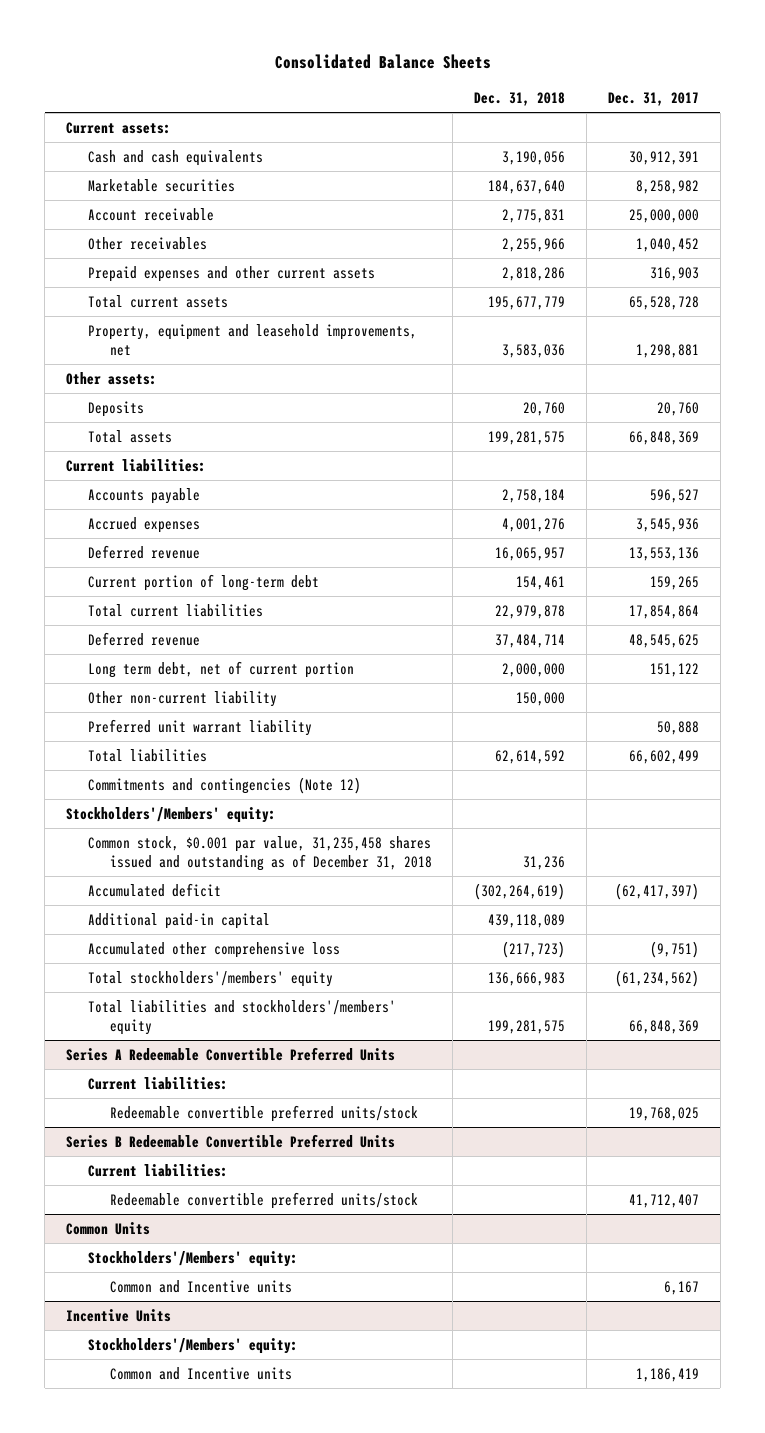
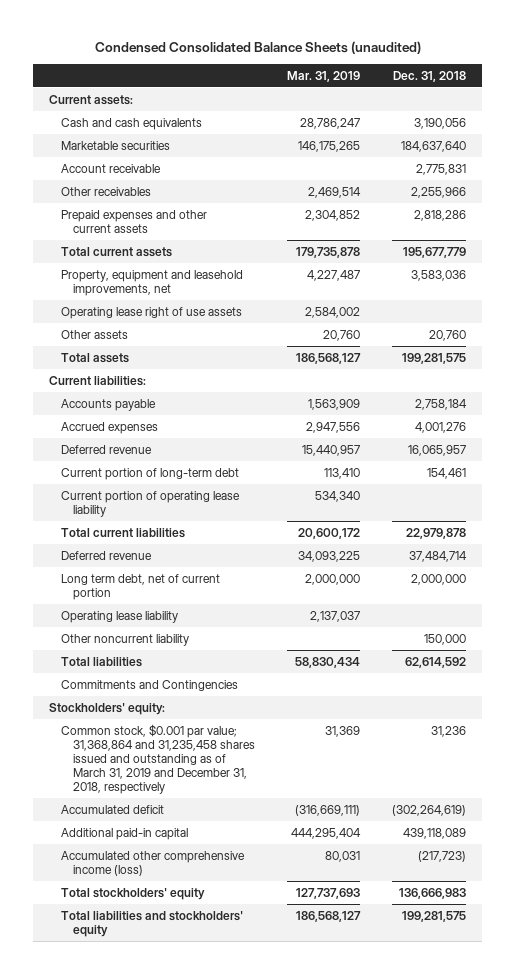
[274,54,491,70] Consolidated Balance Sheets -> [94,40,421,54] Condensed Consolidated Balance Sheets (unaudited)
[607,91,699,106] Dec. 31, 2017 -> none
none -> [287,70,361,82] Mar. 31, 2019
[66,371,158,385] Other assets: -> none
none -> [61,306,243,319] Operating lease right of use assets
[87,400,144,417] Deposits -> [61,329,129,339] Other assets
none -> [61,490,241,517] Current portion of operating lease liability
[87,718,312,736] Preferred unit warrant liability -> none
none -> [61,610,179,623] Operating lease liability
[87,690,277,707] Other non-current liability -> [61,633,190,646] Other noncurrent liability
[87,776,361,794] Commitments and contingencies (Note 12) -> [61,679,239,691] Commitments and Contingencies
[66,806,277,823] Stockholders'/Members' equity: -> [49,702,166,715] Stockholders' equity:
[87,835,432,871] Common stock, $0.001 par value, 31,235,458 shares issued and outstanding as of December 31, 2018 -> [61,723,256,795] Common stock, $0.001 par value; 31,368,864 and 31,235,458 shares issued and outstanding as of March 31, 2019 and December 31, 2018, respectively
[66,1046,396,1061] Series A Redeemable Convertible Preferred Units -> none
[87,1076,228,1090] Current liabilities: -> none
[109,1104,418,1122] Redeemable convertible preferred units/stock -> none
[66,1133,396,1148] Series B Redeemable Convertible Preferred Units -> none
[87,1163,228,1177] Current liabilities: -> none
[109,1191,418,1209] Redeemable convertible preferred units/stock -> none
[66,1221,151,1235] Common Units -> none
[87,1250,298,1267] Stockholders'/Members' equity: -> none
[109,1279,292,1293] Common and Incentive units -> none
[66,1308,172,1322] Incentive Units -> none
[87,1337,298,1354] Stockholders'/Members' equity: -> none
[109,1366,292,1380] Common and Incentive units -> none
[87,941,340,958] Accumulated other comprehensive loss -> [61,850,246,876] Accumulated other comprehensive income (loss)
[87,970,333,987] Total stockholders'/members' equity -> [61,887,206,900] Total stockholders' equity
[87,999,396,1035] Total liabilities and stockholders'/members' equity -> [61,910,244,937] Total liabilities and stockholders' equity

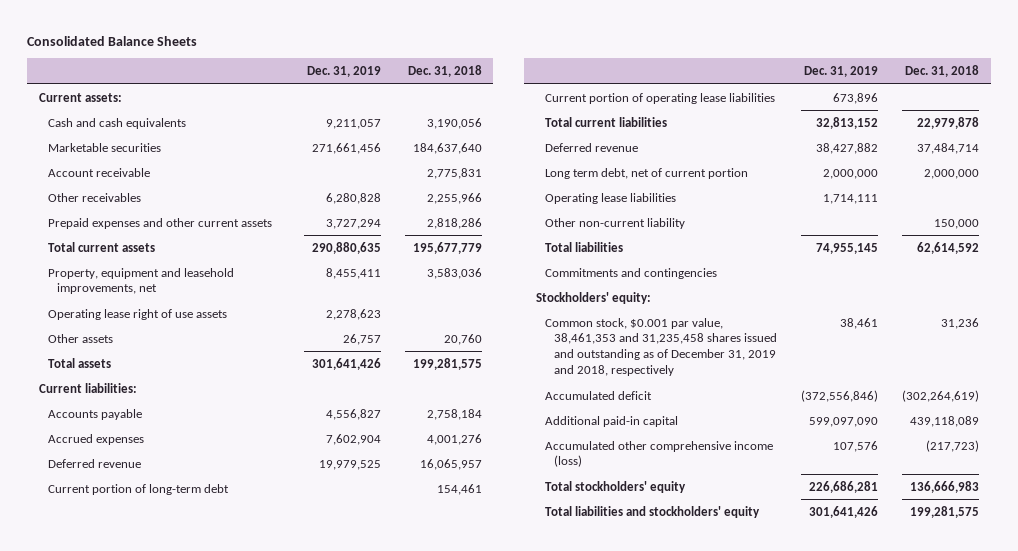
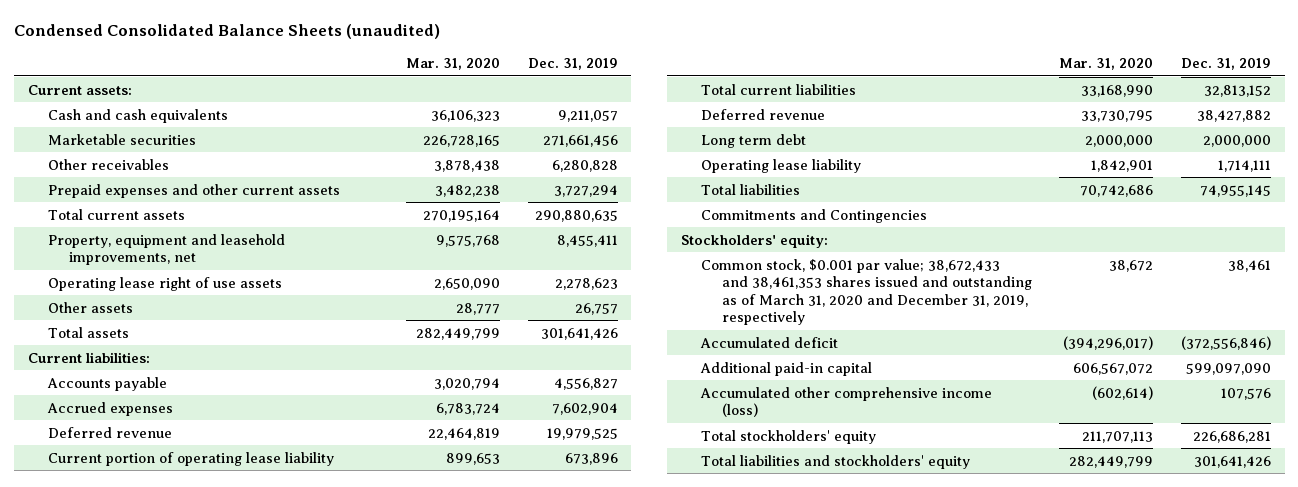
[26,36,197,47] Consolidated Balance Sheets -> [13,24,440,40] Condensed Consolidated Balance Sheets (unaudited)
[407,65,482,78] Dec. 31, 2018 -> none
none -> [406,58,501,71] Mar. 31, 2020
[47,167,150,177] Account receivable -> none
[47,483,229,495] Current portion of long-term debt -> none
[545,92,776,104] Current portion of operating lease liabilities -> [48,451,335,466] Current portion of operating lease liability
[545,217,686,229] Other non-current liability -> none
[545,167,749,179] Long term debt, net of current portion -> [701,133,807,148] Long term debt
[545,192,677,204] Operating lease liabilities -> [701,158,862,173] Operating lease liability
[545,267,718,279] Commitments and contingencies -> [701,208,928,223] Commitments and Contingencies
[545,317,778,377] Common stock, $0.001 par value, 38,461,353 and 31,235,458 shares issued and outstanding as of December 31, 2019 and 2018, respectively -> [701,258,1032,326] Common stock, $0.001 par value; 38,672,433 and 38,461,353 shares issued and outstanding as of March 31, 2020 and December 31, 2019, respectively

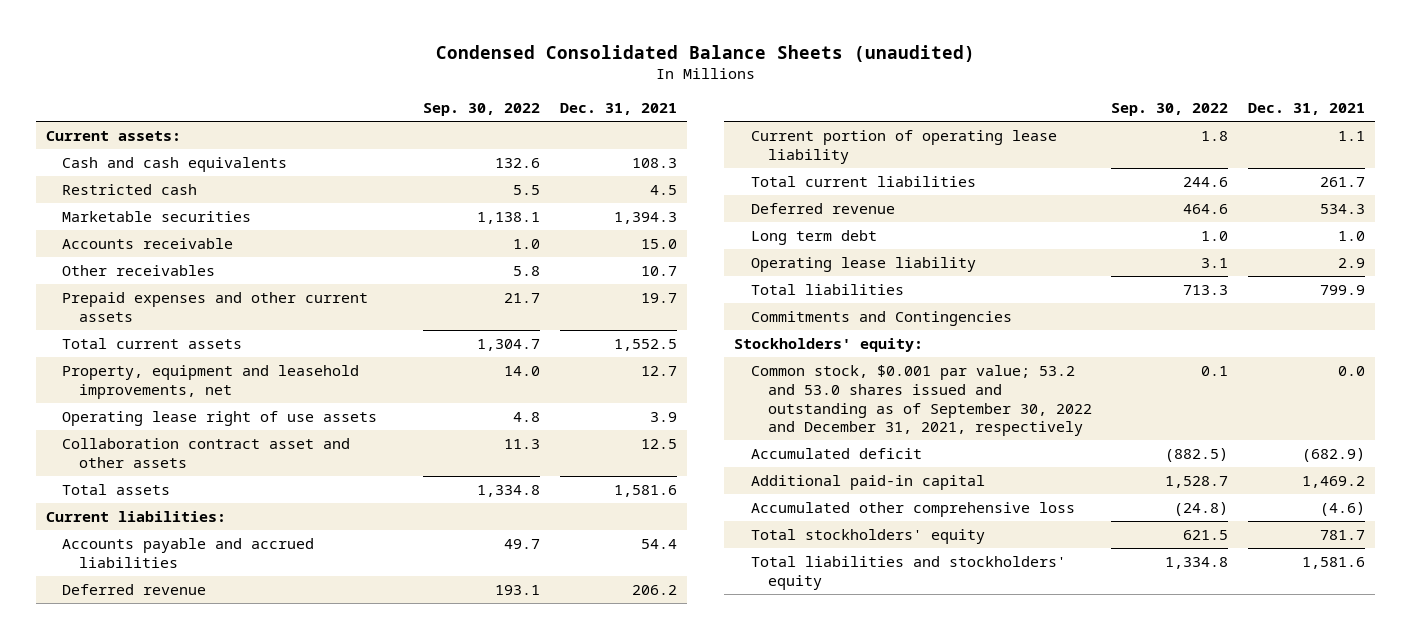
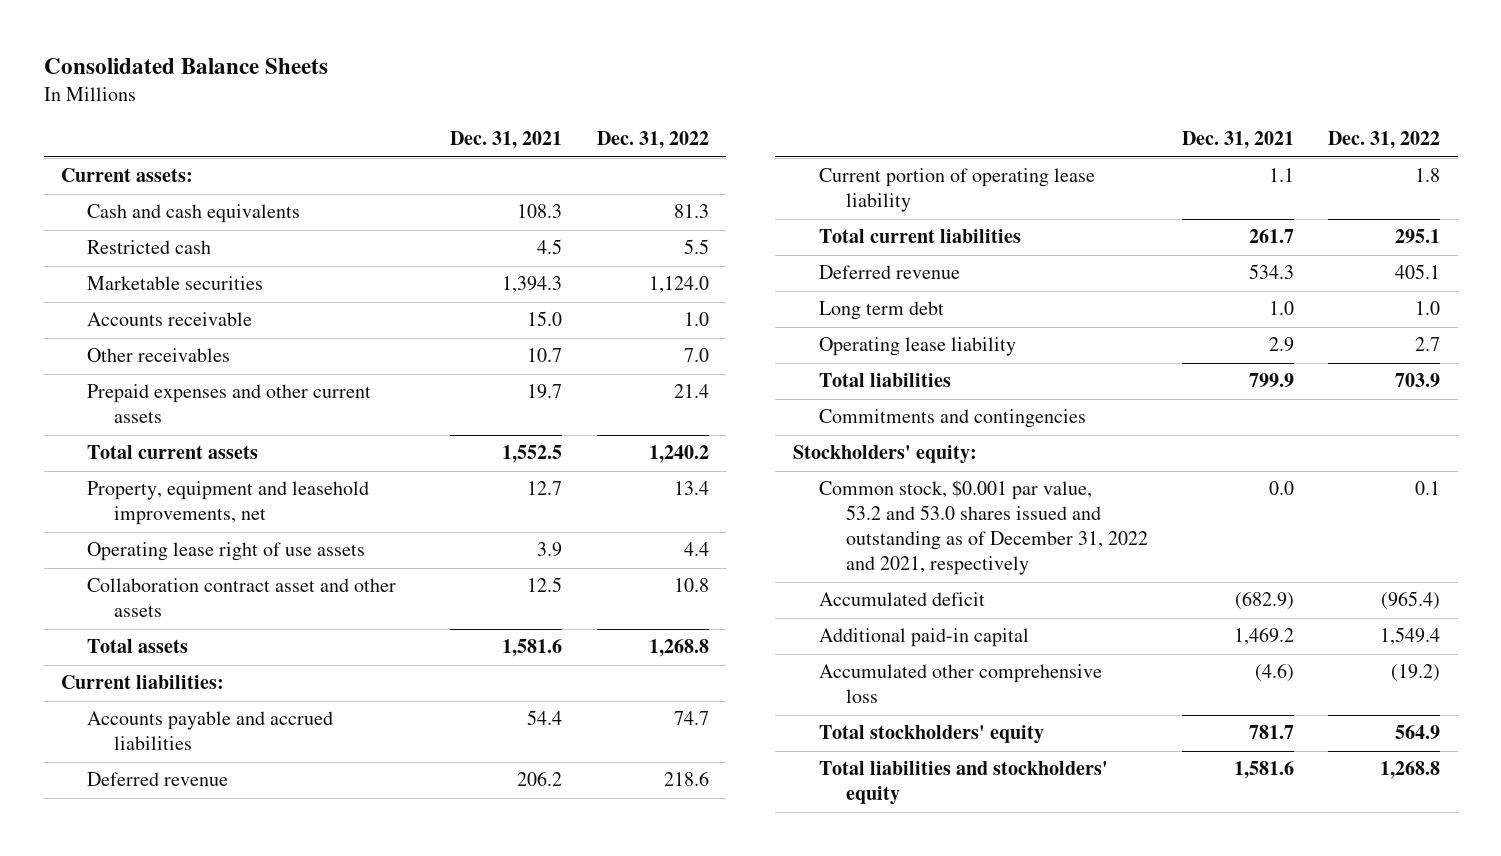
[435,45,975,63] Condensed Consolidated Balance Sheets (unaudited) -> [43,58,328,75] Consolidated Balance Sheets
[423,103,541,117] Sep. 30, 2022 -> none
none -> [596,131,709,150] Dec. 31, 2022
[750,310,1012,326] Commitments and Contingencies -> [819,409,1087,429] Commitments and contingencies
[750,364,1092,437] Common stock, $0.001 par value; 53.2 and 53.0 shares issued and outstanding as of September 30, 2022 and December 31, 2021, respectively -> [819,480,1148,576] Common stock, $0.001 par value, 53.2 and 53.0 shares issued and outstanding as of December 31, 2022 and 2021, respectively

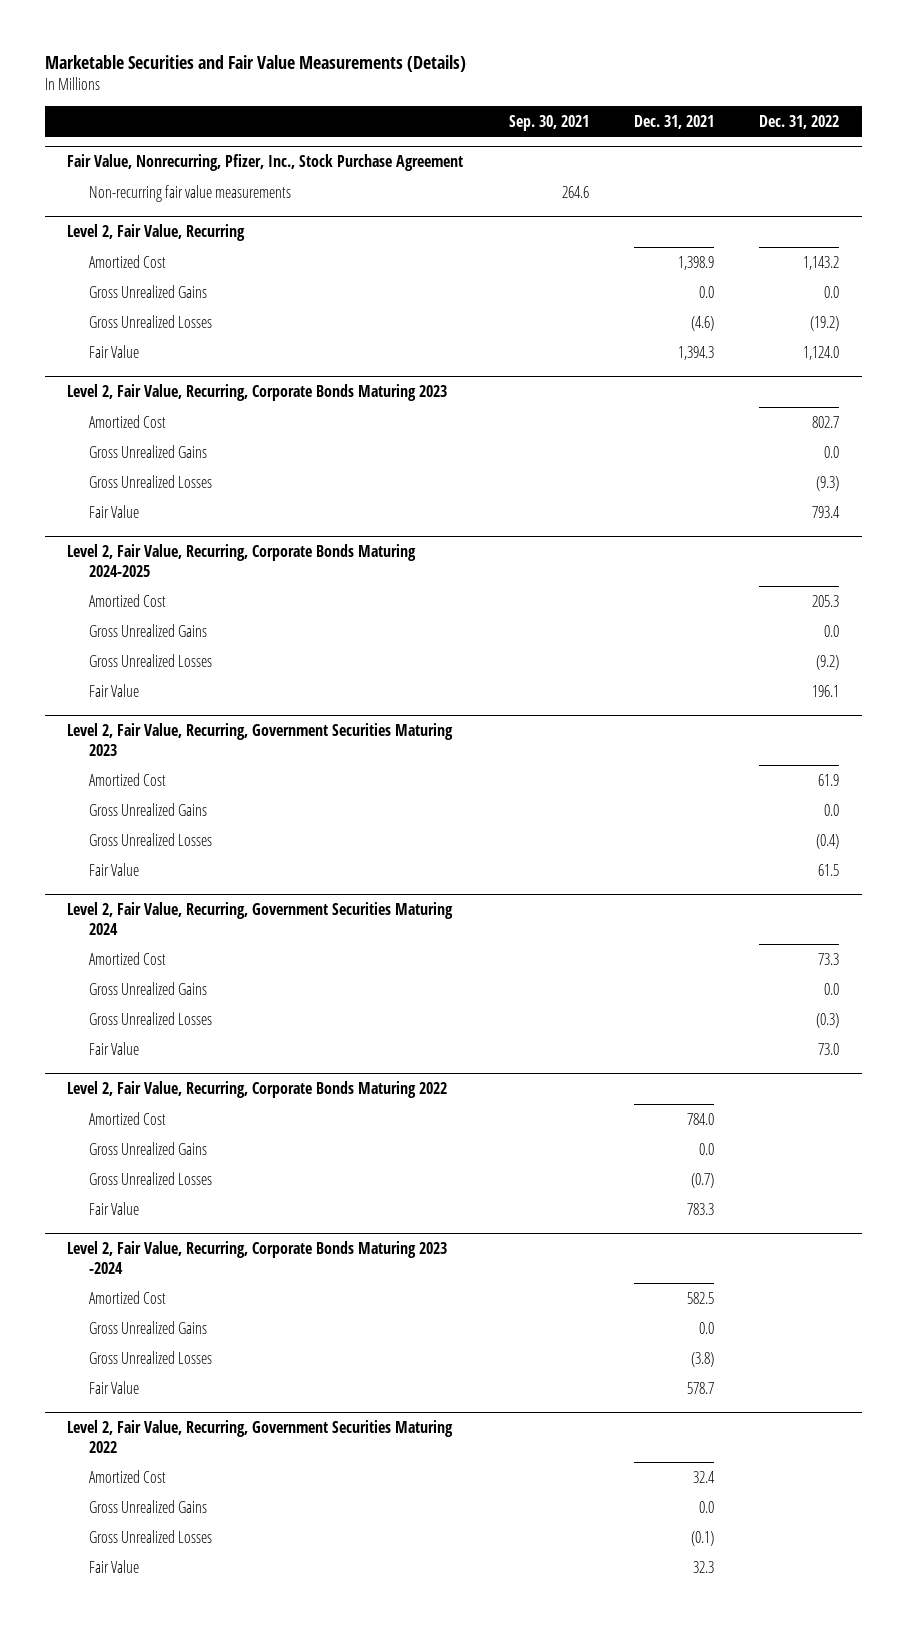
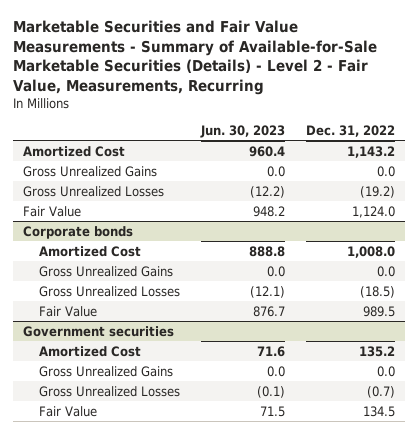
[44,55,466,73] Marketable Securities and Fair Value Measurements (Details) -> [12,20,377,95] Marketable Securities and Fair Value Measurements - Summary of Available-for-Sale Marketable Securities (Details) - Level 2 - Fair Value, Measurements, Recurring
[508,114,589,131] Sep. 30, 2021 -> none
[633,114,714,129] Dec. 31, 2021 -> none
none -> [199,124,285,138] Jun. 30, 2023
[67,154,464,172] Fair Value, Nonrecurring, Pfizer, Inc., Stock Purchase Agreement -> none
[88,184,291,202] Non-recurring fair value measurements -> none
[67,224,246,242] Level 2, Fair Value, Recurring -> none
[67,384,448,402] Level 2, Fair Value, Recurring, Corporate Bonds Maturing 2023 -> none
[88,444,207,458] Gross Unrealized Gains -> none
[88,474,212,488] Gross Unrealized Losses -> none
[88,504,139,518] Fair Value -> none
[67,544,417,577] Level 2, Fair Value, Recurring, Corporate Bonds Maturing 2024-2025 -> none
[88,593,166,607] Amortized Cost -> none
[88,623,207,637] Gross Unrealized Gains -> none
[88,653,212,667] Gross Unrealized Losses -> none
[88,683,139,697] Fair Value -> none
[67,723,454,756] Level 2, Fair Value, Recurring, Government Securities Maturing 2023 -> none
[88,772,166,786] Amortized Cost -> none
none -> [23,225,134,239] Corporate bonds
[812,415,840,428] 802.7 -> [346,245,395,258] 1,008.0
[67,902,454,935] Level 2, Fair Value, Recurring, Government Securities Maturing 2024 -> none
[816,833,840,849] (0.4) -> [359,285,395,298] (18.5)
[818,863,840,876] 61.5 -> [362,305,395,317] 989.5
none -> [23,325,175,337] Government securities
[818,952,840,965] 73.3 -> [358,345,395,357] 135.2
[67,1081,448,1099] Level 2, Fair Value, Recurring, Corporate Bonds Maturing 2022 -> none
[88,1111,166,1125] Amortized Cost -> none
[88,1141,207,1155] Gross Unrealized Gains -> none
[88,1171,212,1185] Gross Unrealized Losses -> none
[88,1201,139,1215] Fair Value -> none
[67,1241,448,1274] Level 2, Fair Value, Recurring, Corporate Bonds Maturing 2023 -2024 -> none
[88,1290,166,1304] Amortized Cost -> none
[88,1320,207,1334] Gross Unrealized Gains -> none
[88,1350,212,1364] Gross Unrealized Losses -> none
[88,1380,139,1394] Fair Value -> none
[67,1420,454,1453] Level 2, Fair Value, Recurring, Government Securities Maturing 2022 -> none
[88,1469,166,1483] Amortized Cost -> none
[88,1499,207,1513] Gross Unrealized Gains -> none
[88,1529,212,1543] Gross Unrealized Losses -> none
[88,1559,139,1573] Fair Value -> none
[816,1012,840,1028] (0.3) -> [366,385,395,398] (0.7)
[818,1042,840,1055] 73.0 -> [362,405,395,417] 134.5

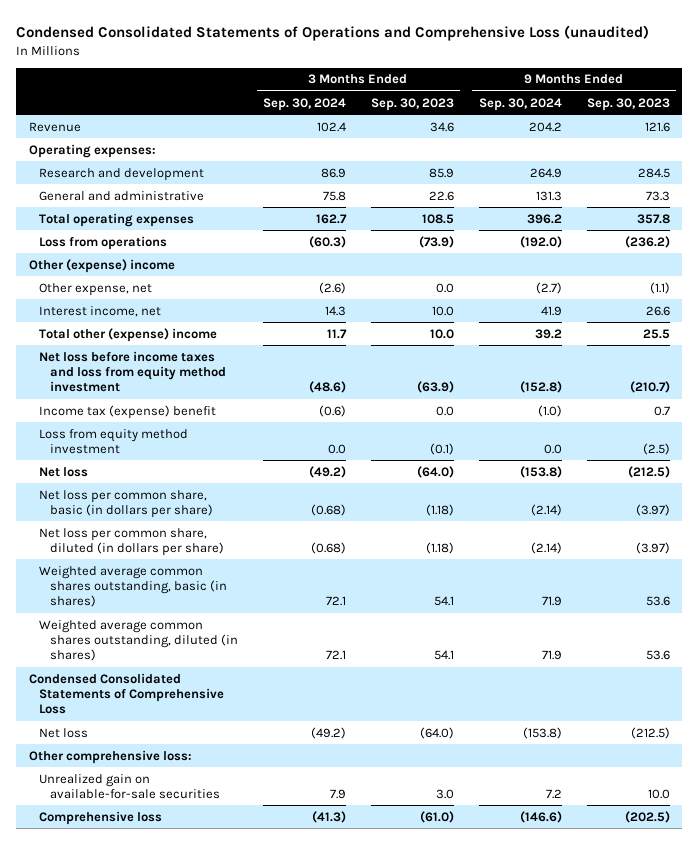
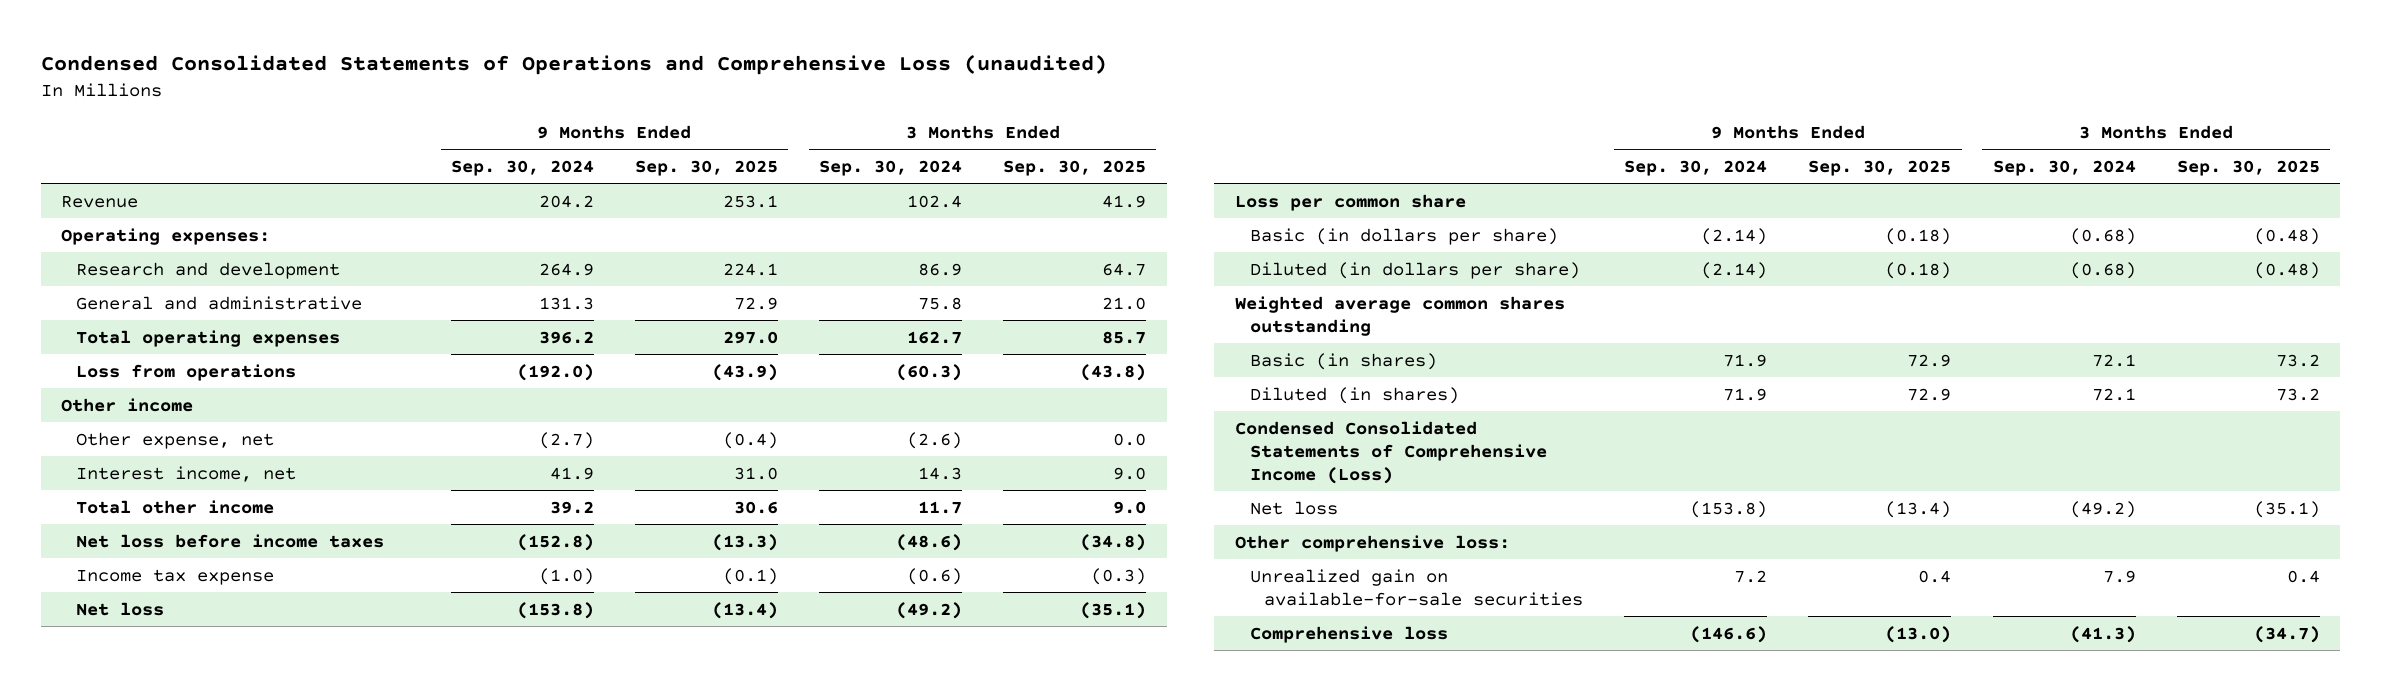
[370,97,454,111] Sep. 30, 2023 -> none
[586,97,670,111] Sep. 30, 2023 -> none
none -> [634,159,778,176] Sep. 30, 2025
none -> [1003,159,1147,176] Sep. 30, 2025
[28,258,175,273] Other (expense) income -> [61,397,194,412] Other income
[39,428,189,455] Loss from equity method investment -> none
[39,327,218,342] Total other (expense) income -> [76,499,275,514] Total other income
[39,350,226,393] Net loss before income taxes and loss from equity method investment -> [76,533,385,548] Net loss before income taxes
[39,404,217,419] Income tax (expense) benefit -> [76,568,275,585] Income tax expense
none -> [1234,193,1466,211] Loss per common share
[39,489,213,519] Net loss per common share, basic (in dollars per share) -> [1249,227,1558,245] Basic (in dollars per share)
[39,527,224,557] Net loss per common share, diluted (in dollars per share) -> [1249,261,1580,279] Diluted (in dollars per share)
none -> [1234,295,1565,336] Weighted average common shares outstanding
[39,565,227,608] Weighted average common shares outstanding, basic (in shares) -> [1249,352,1437,370] Basic (in shares)
[39,619,238,662] Weighted average common shares outstanding, diluted (in shares) -> [1249,386,1459,404] Diluted (in shares)
[28,672,225,715] Condensed Consolidated Statements of Comprehensive Loss -> [1234,420,1547,484] Condensed Consolidated Statements of Comprehensive Income (Loss)

